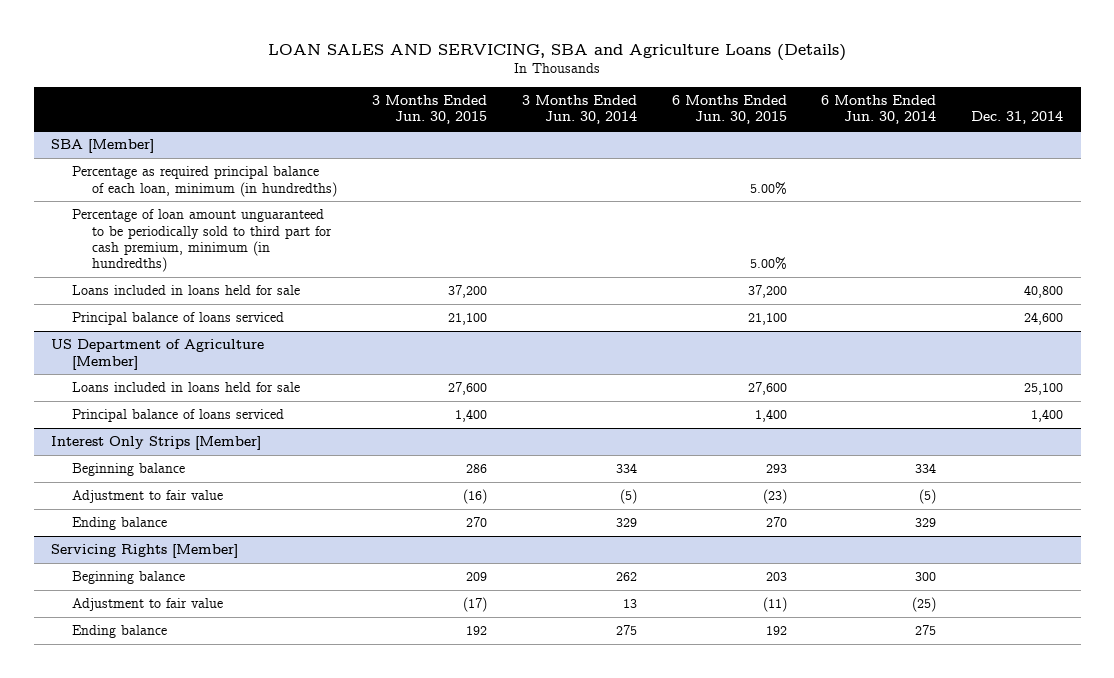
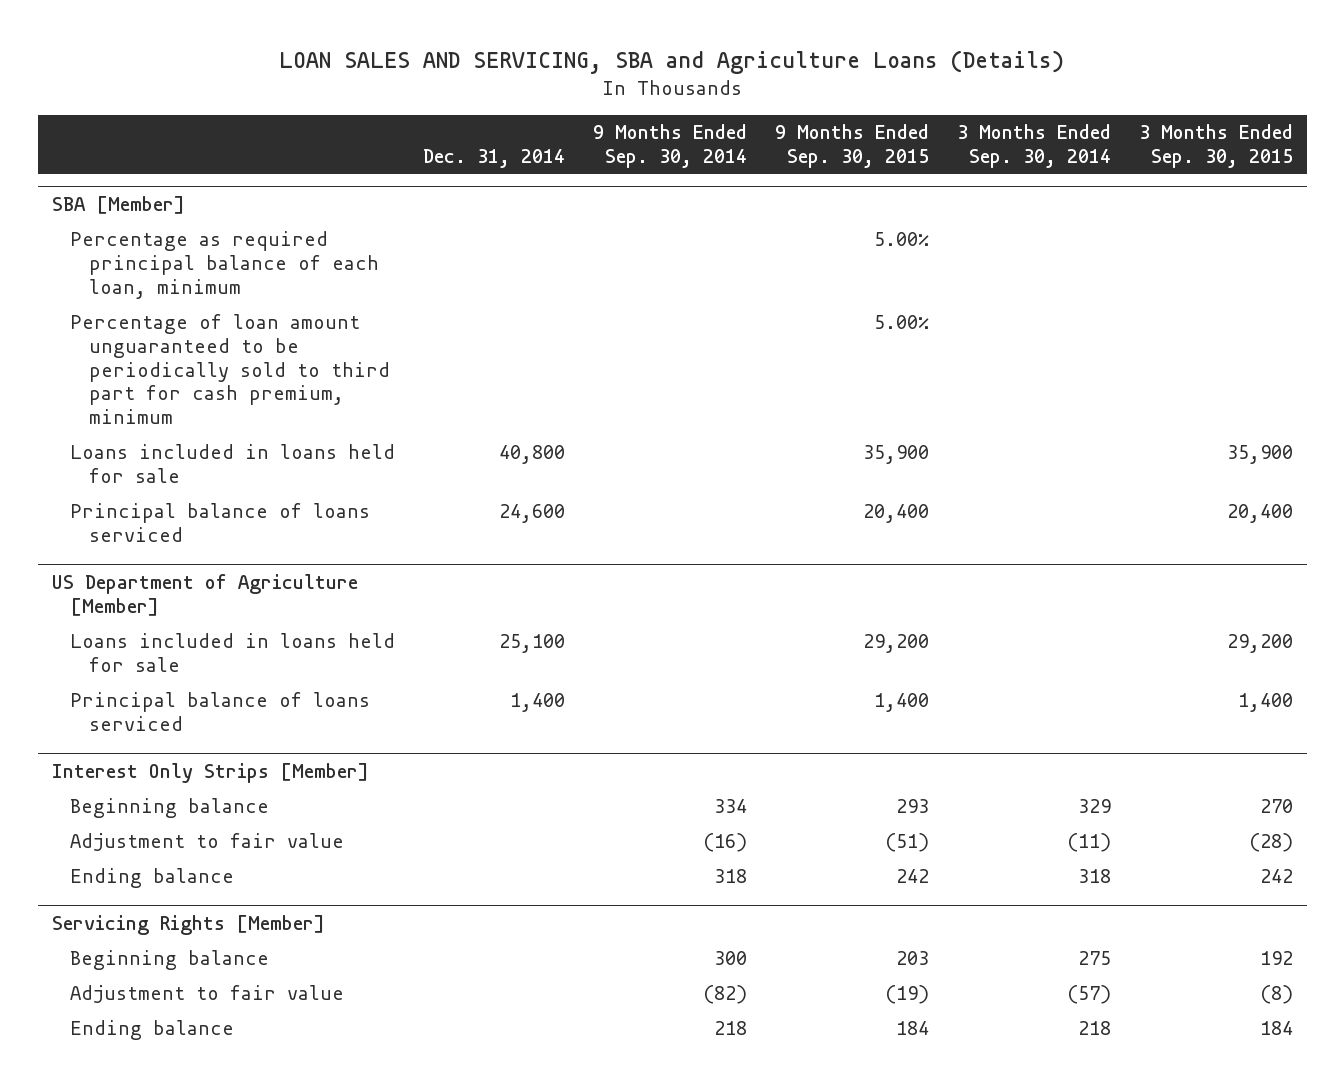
[372,94,488,125] 3 Months Ended Jun. 30, 2015 -> none
[521,94,637,125] 3 Months Ended Jun. 30, 2014 -> none
[671,94,787,125] 6 Months Ended Jun. 30, 2015 -> none
[821,94,937,125] 6 Months Ended Jun. 30, 2014 -> none
none -> [593,124,748,169] 9 Months Ended Sep. 30, 2014
none -> [774,124,929,169] 9 Months Ended Sep. 30, 2015
none -> [956,124,1111,169] 3 Months Ended Sep. 30, 2014
none -> [1138,124,1293,169] 3 Months Ended Sep. 30, 2015
[71,166,338,197] Percentage as required principal balance of each loan, minimum (in hundredths) -> [70,231,379,299] Percentage as required principal balance of each loan, minimum
[71,209,333,273] Percentage of loan amount unguaranteed to be periodically sold to third part for cash premium, minimum (in hundredths) -> [70,314,390,424] Percentage of loan amount unguaranteed to be periodically sold to third part for cash premium, minimum

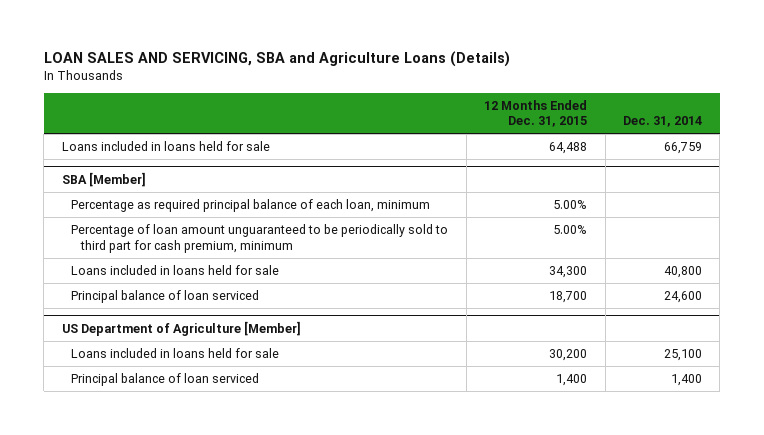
[593,124,748,169] 9 Months Ended Sep. 30, 2014 -> none
[774,124,929,169] 9 Months Ended Sep. 30, 2015 -> none
[956,124,1111,169] 3 Months Ended Sep. 30, 2014 -> none
[1138,124,1293,169] 3 Months Ended Sep. 30, 2015 -> none
none -> [484,99,588,128] 12 Months Ended Dec. 31, 2015
none -> [61,140,270,151] Loans included in loans held for sale
[70,503,371,543] Principal balance of loans serviced -> [71,289,260,303] Principal balance of loan serviced
[51,763,369,784] Interest Only Strips [Member] -> none
[70,798,270,819] Beginning balance -> none
[70,833,345,852] Adjustment to fair value -> none
[70,868,235,889] Ending balance -> none
[51,915,325,936] Servicing Rights [Member] -> none
[70,950,270,971] Beginning balance -> none
[70,985,345,1004] Adjustment to fair value -> none
[70,1020,235,1041] Ending balance -> none
[70,692,371,732] Principal balance of loans serviced -> [71,372,260,386] Principal balance of loan serviced

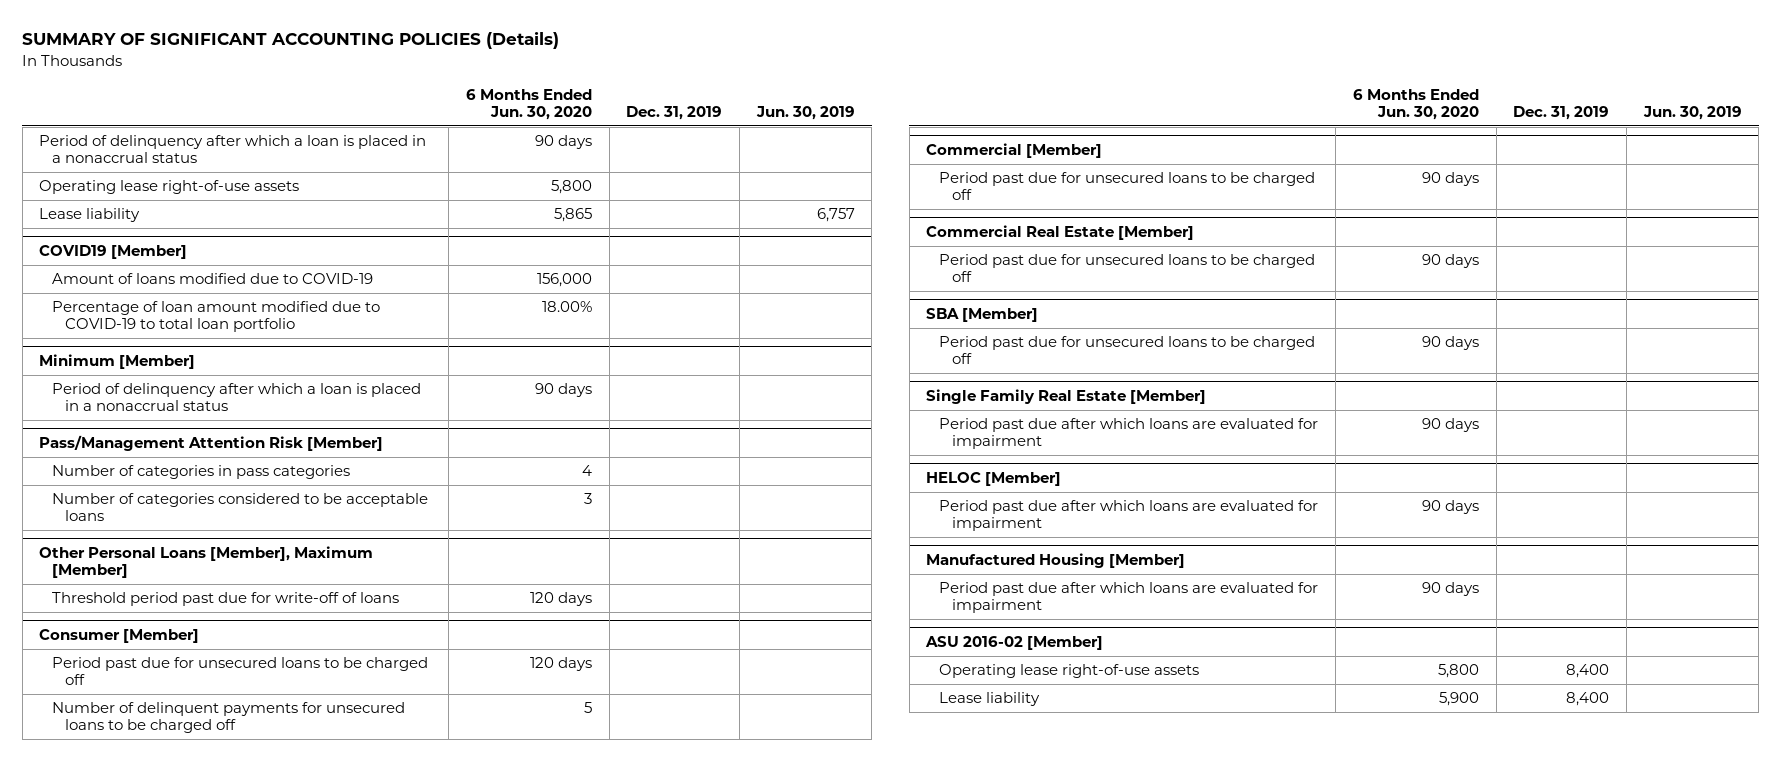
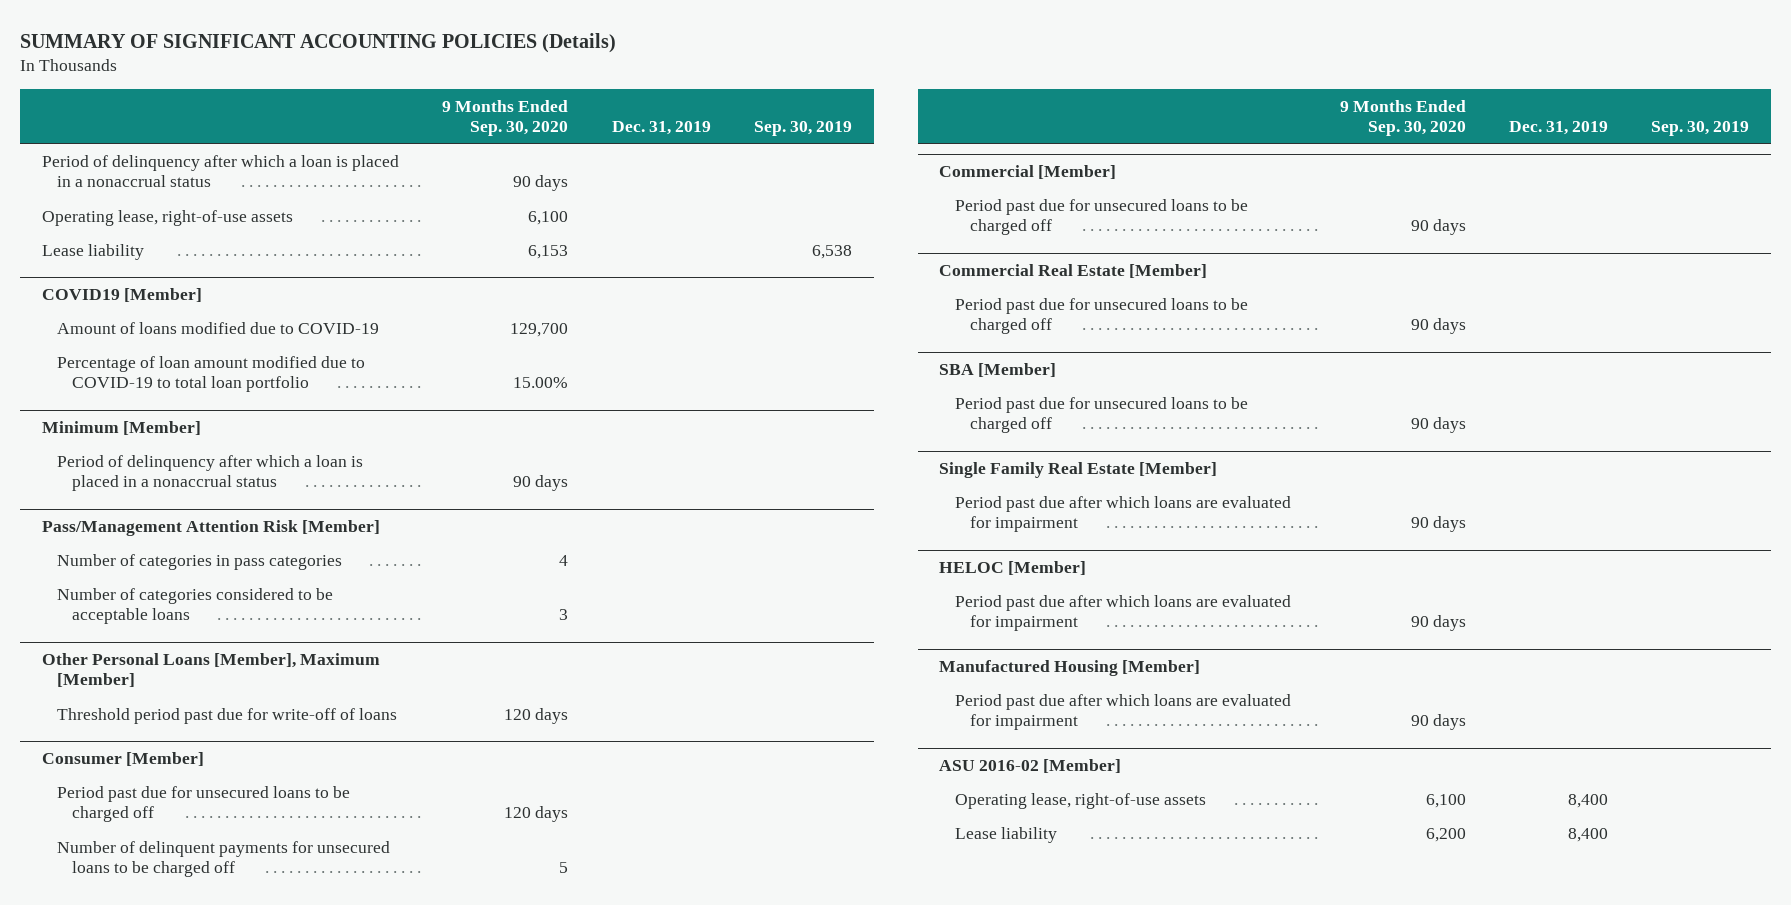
[465,88,592,120] 6 Months Ended Jun. 30, 2020 -> none
[755,105,855,120] Jun. 30, 2019 -> none
none -> [442,99,569,136] 9 Months Ended Sep. 30, 2020
none -> [754,120,853,136] Sep. 30, 2019
[39,180,300,195] Operating lease right-of-use assets -> [41,209,293,226] Operating lease, right-of-use assets
[939,664,1200,679] Operating lease right-of-use assets -> [954,792,1206,809] Operating lease, right-of-use assets

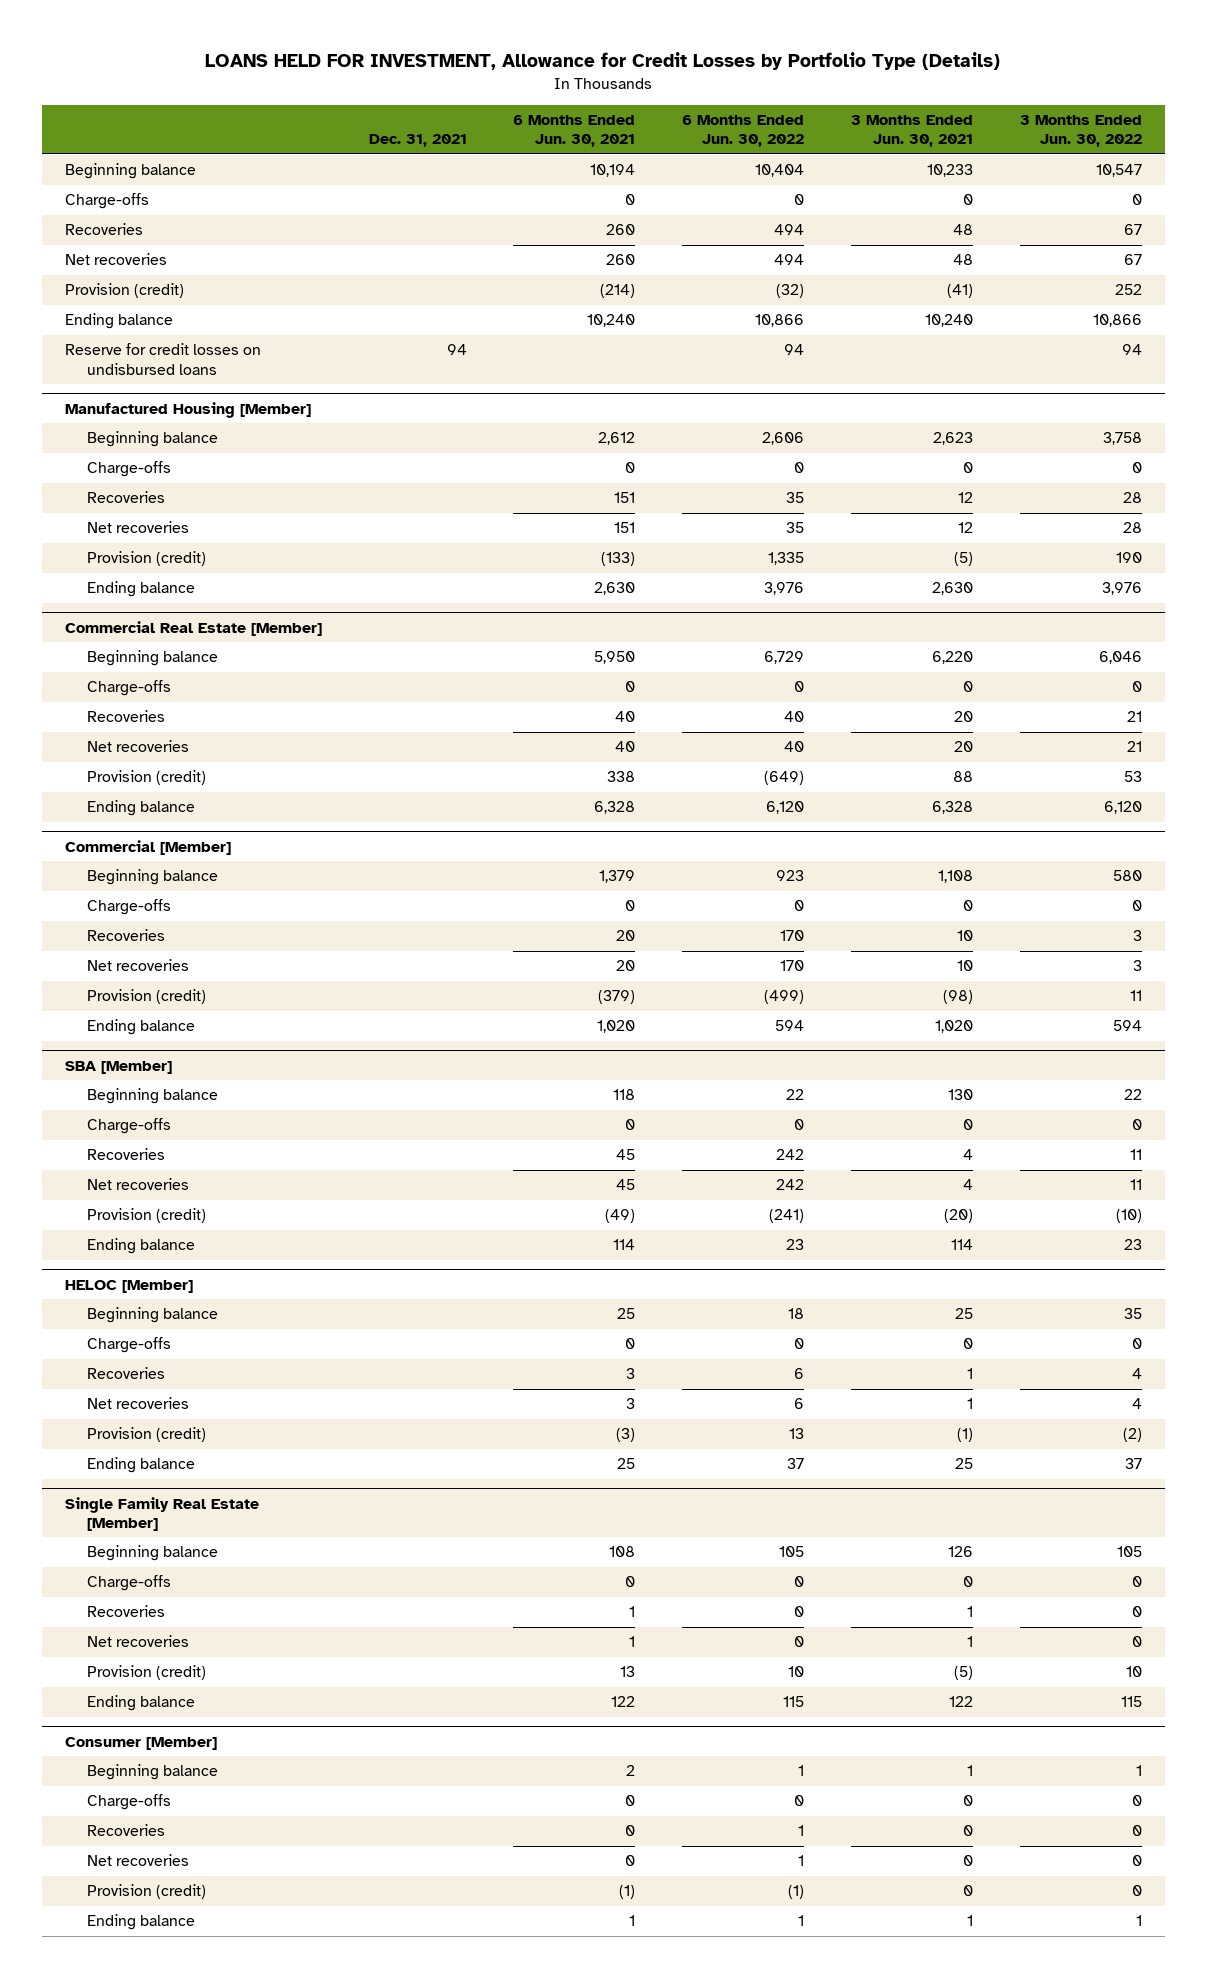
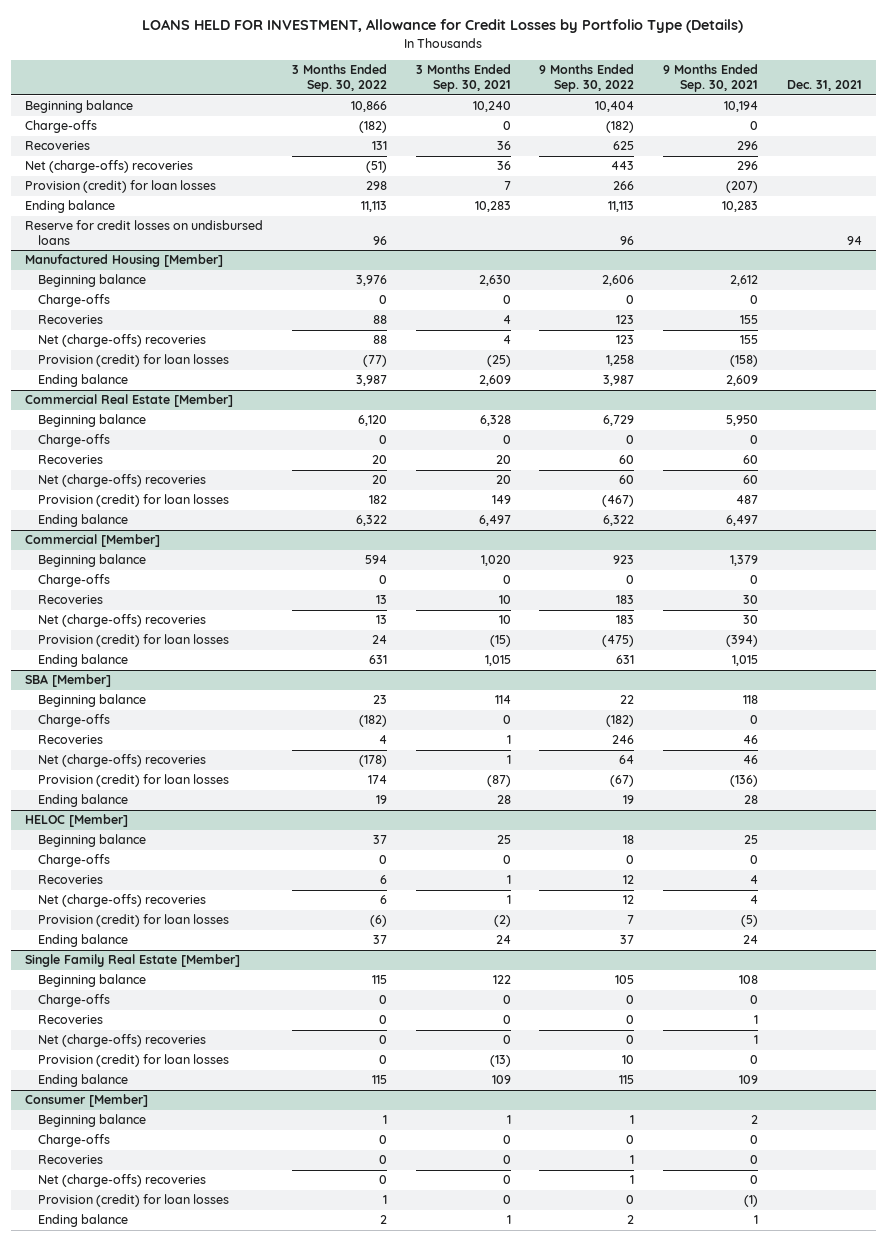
[513,115,636,148] 6 Months Ended Jun. 30, 2021 -> none
[682,115,805,148] 6 Months Ended Jun. 30, 2022 -> none
[850,115,973,148] 3 Months Ended Jun. 30, 2021 -> none
[1019,115,1142,148] 3 Months Ended Jun. 30, 2022 -> none
none -> [291,64,387,93] 3 Months Ended Sep. 30, 2022
none -> [415,64,511,93] 3 Months Ended Sep. 30, 2021
none -> [539,64,635,93] 9 Months Ended Sep. 30, 2022
none -> [663,64,759,93] 9 Months Ended Sep. 30, 2021
[64,253,167,266] Net recoveries -> [25,160,194,174] Net (charge-offs) recoveries
[64,283,184,299] Provision (credit) -> [25,180,217,194] Provision (credit) for loan losses
[86,521,189,534] Net recoveries -> [38,334,207,348] Net (charge-offs) recoveries
[86,551,206,567] Provision (credit) -> [38,354,230,368] Provision (credit) for loan losses
[86,740,189,753] Net recoveries -> [38,474,207,488] Net (charge-offs) recoveries
[86,770,206,786] Provision (credit) -> [38,494,230,508] Provision (credit) for loan losses
[86,959,189,972] Net recoveries -> [38,614,207,628] Net (charge-offs) recoveries
[86,989,206,1005] Provision (credit) -> [38,634,230,648] Provision (credit) for loan losses
[86,1178,189,1191] Net recoveries -> [38,754,207,768] Net (charge-offs) recoveries
[86,1208,206,1224] Provision (credit) -> [38,774,230,788] Provision (credit) for loan losses
[86,1397,189,1410] Net recoveries -> [38,894,207,908] Net (charge-offs) recoveries
[86,1427,206,1443] Provision (credit) -> [38,914,230,928] Provision (credit) for loan losses
[86,1635,189,1648] Net recoveries -> [38,1034,207,1048] Net (charge-offs) recoveries
[86,1665,206,1681] Provision (credit) -> [38,1054,230,1068] Provision (credit) for loan losses
[86,1854,189,1867] Net recoveries -> [38,1174,207,1188] Net (charge-offs) recoveries
[86,1884,206,1900] Provision (credit) -> [38,1194,230,1208] Provision (credit) for loan losses

